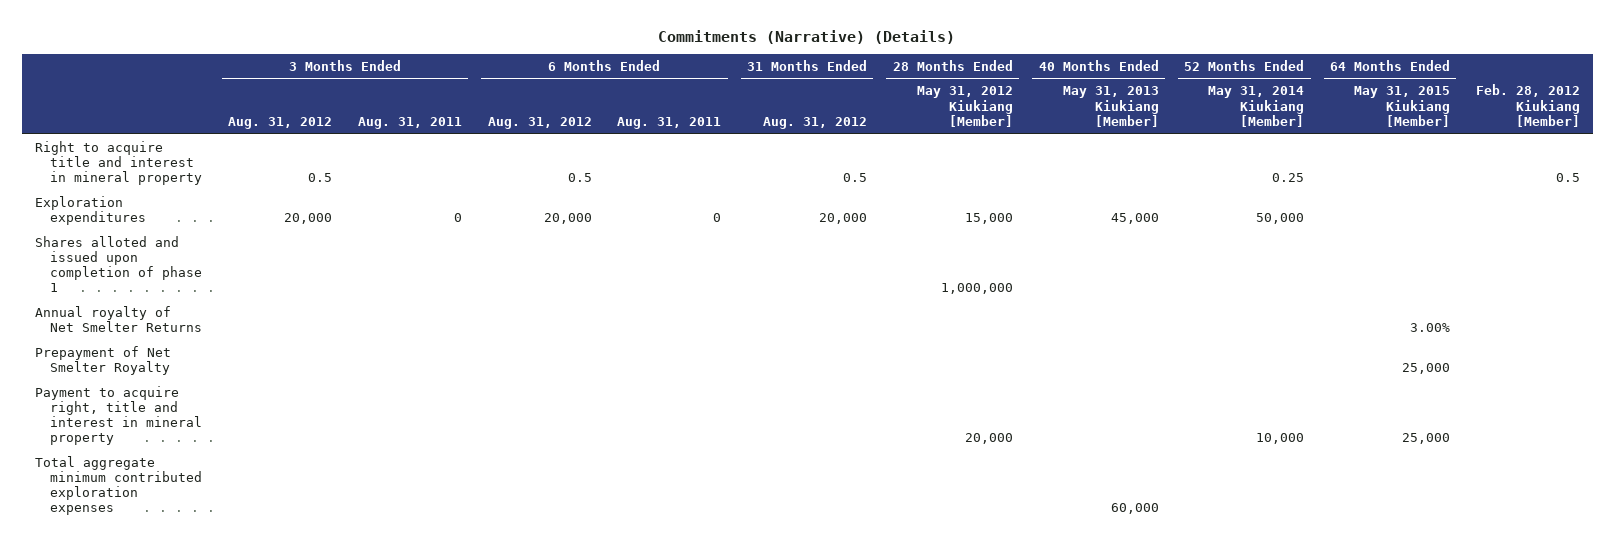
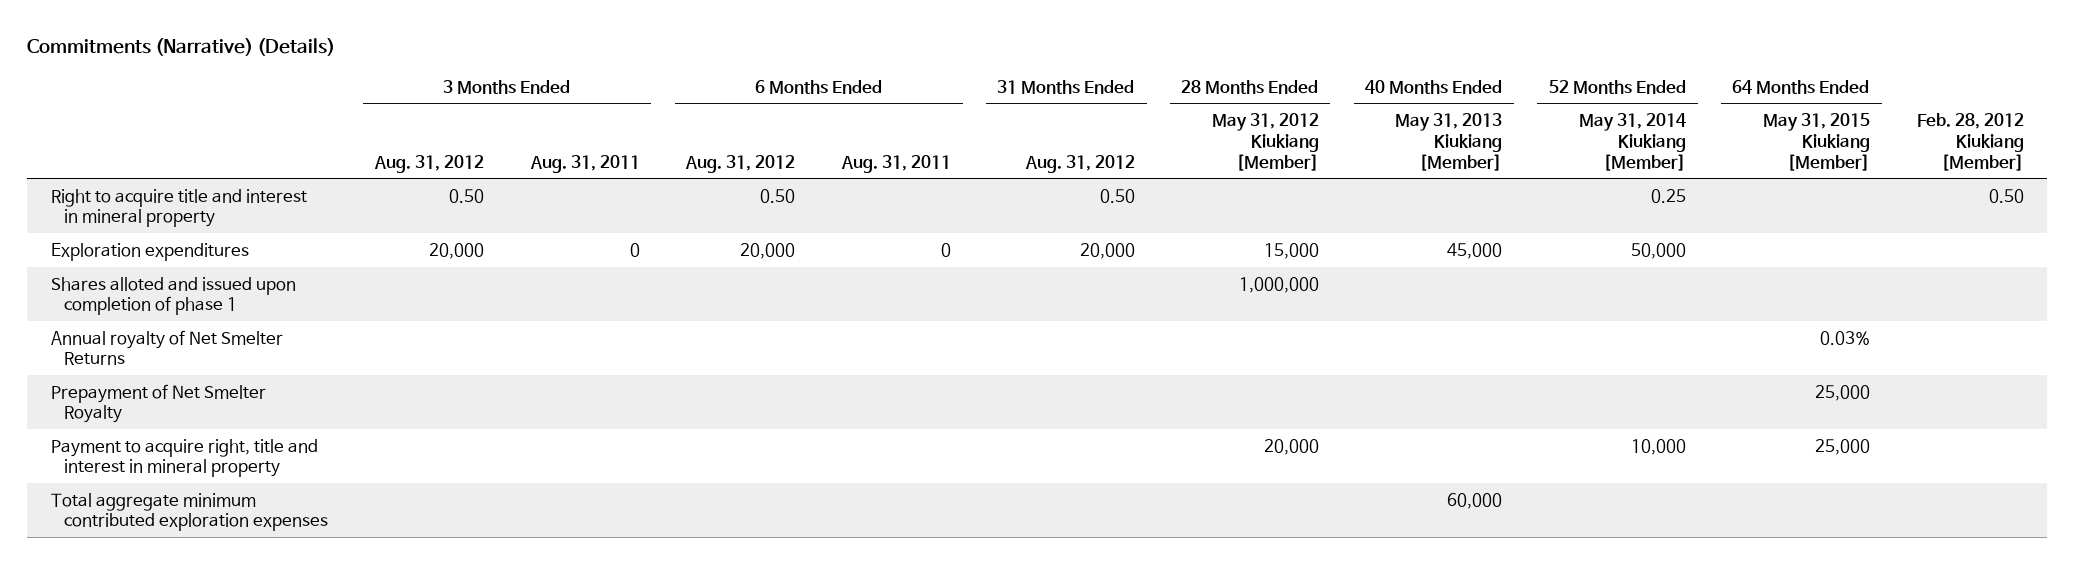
[308,173,333,183] 0.5 -> [448,188,484,203] 0.50
[567,173,592,183] 0.5 -> [760,188,796,203] 0.50
[843,173,868,183] 0.5 -> [1099,188,1135,203] 0.50
[1555,173,1580,183] 0.5 -> [1988,188,2024,203] 0.50
[1410,323,1451,333] 3.00% -> [1819,330,1870,345] 0.03%

